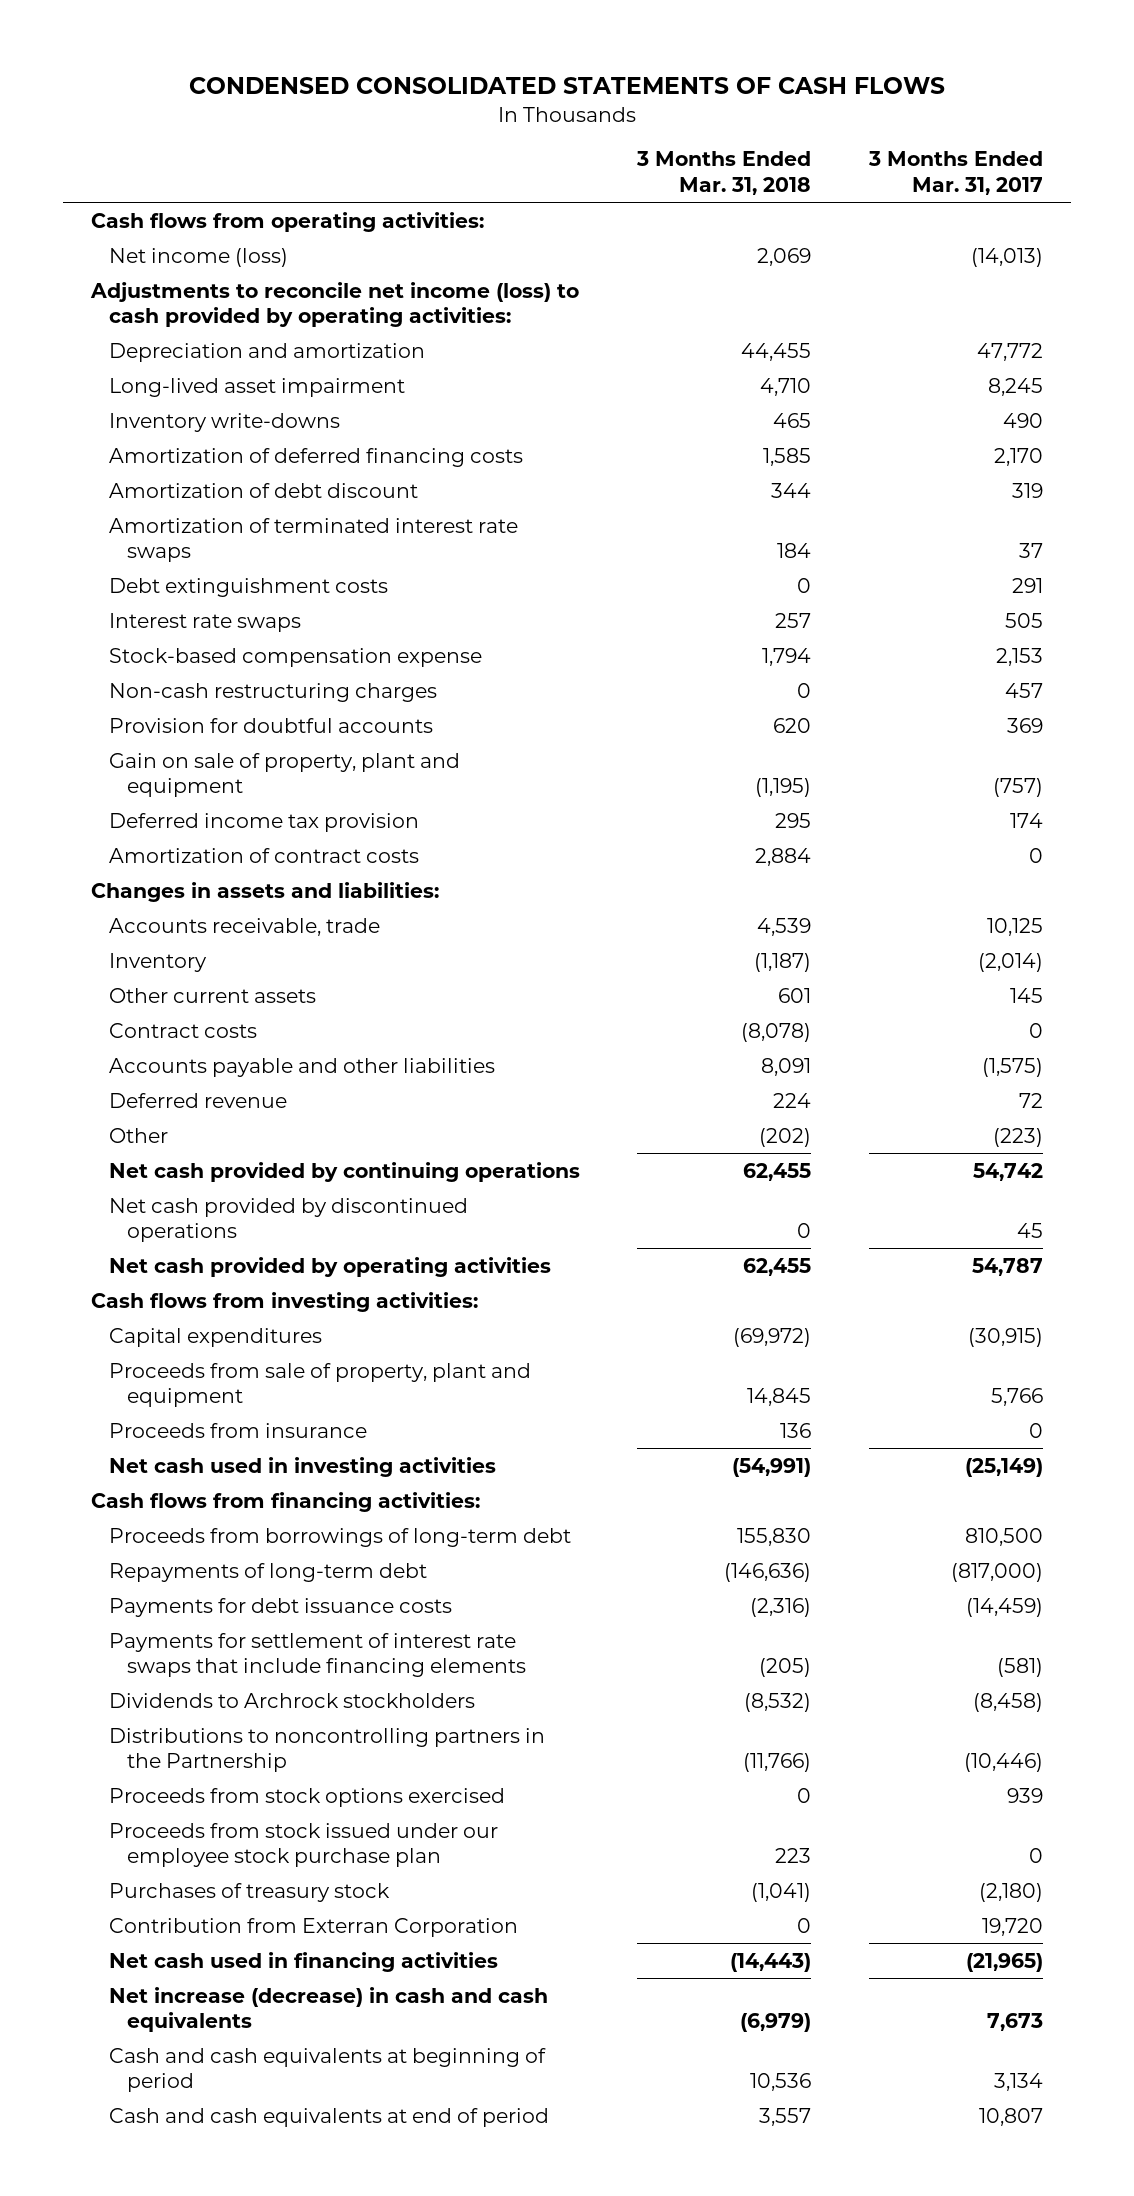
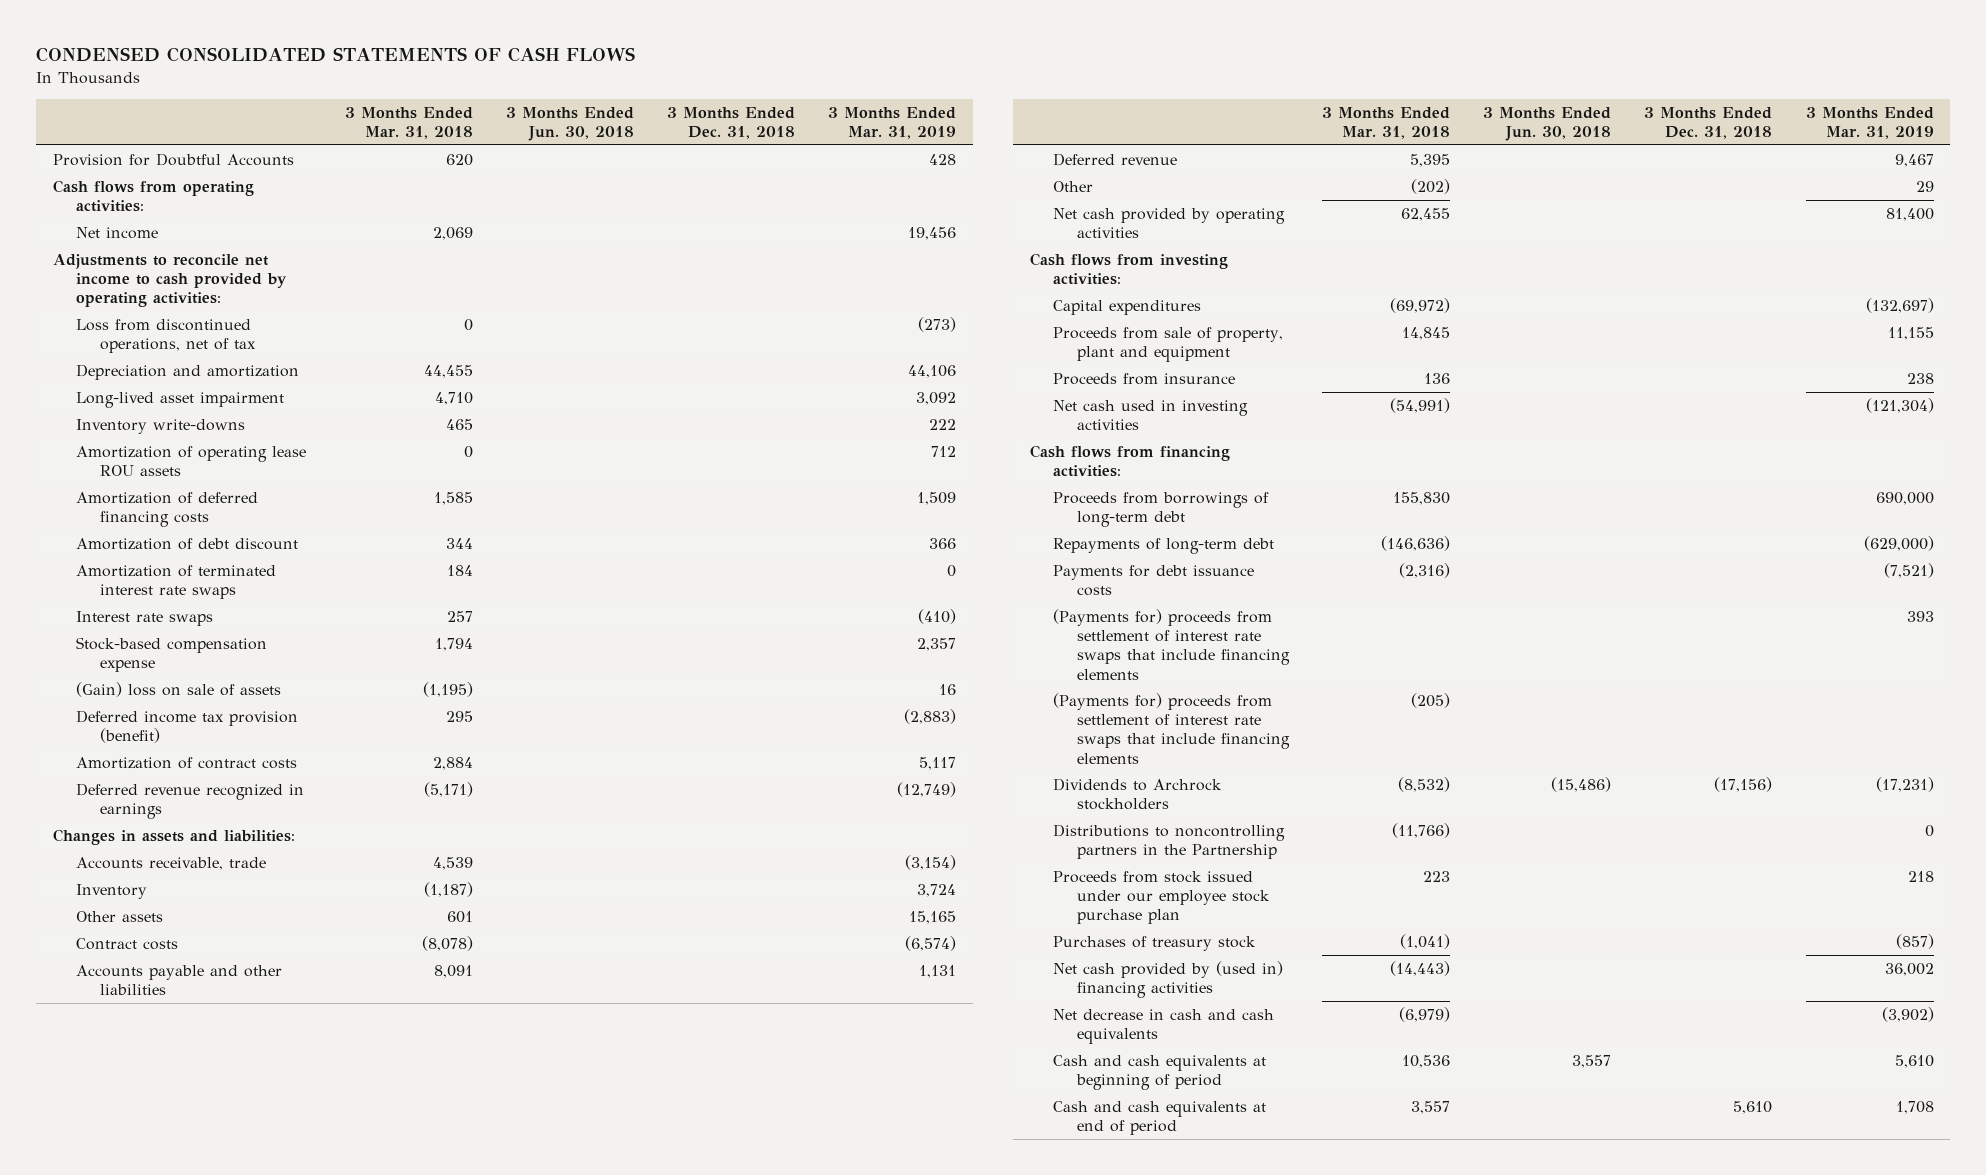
[867,151,1043,195] 3 Months Ended Mar. 31, 2017 -> none
none -> [506,106,635,142] 3 Months Ended Jun. 30, 2018
none -> [667,106,796,140] 3 Months Ended Dec. 31, 2018
none -> [828,106,957,140] 3 Months Ended Mar. 31, 2019
none -> [52,152,294,166] Provision for Doubtful Accounts
[109,247,289,267] Net income (loss) -> [76,226,159,239] Net income
[90,281,580,327] Adjustments to reconcile net income (loss) to cash provided by operating activities: -> [52,253,288,308] Adjustments to reconcile net income to cash provided by operating activities:
none -> [76,318,256,354] Loss from discontinued operations, net of tax
none -> [76,445,307,477] Amortization of operating lease ROU assets
[109,577,389,597] Debt extinguishment costs -> none
[109,682,438,702] Non-cash restructuring charges -> none
[109,717,434,733] Provision for doubtful accounts -> none
[109,752,461,797] Gain on sale of property, plant and equipment -> [76,681,282,697] (Gain) loss on sale of assets
[109,812,420,832] Deferred income tax provision -> [76,709,299,744] Deferred income tax provision (benefit)
none -> [76,782,305,820] Deferred revenue recognized in earnings
[109,987,317,1003] Other current assets -> [76,910,164,922] Other assets
[773,1092,812,1108] 224 -> [1410,153,1451,167] 5,395
[109,1161,581,1182] Net cash provided by continuing operations -> none
[109,1197,469,1242] Net cash provided by discontinued operations -> none
none -> [1053,608,1290,680] (Payments for) proceeds from settlement of interest rate swaps that include financing elements
[109,1632,526,1677] Payments for settlement of interest rate swaps that include financing elements -> [1053,692,1290,764] (Payments for) proceeds from settlement of interest rate swaps that include financing elements
[109,1787,506,1807] Proceeds from stock options exercised -> none
[109,1917,519,1937] Contribution from Exterran Corporation -> none
[109,1951,499,1972] Net cash used in financing activities -> [1053,960,1284,999] Net cash provided by (used in) financing activities
[109,1986,549,2032] Net increase (decrease) in cash and cash equivalents -> [1053,1008,1275,1045] Net decrease in cash and cash equivalents

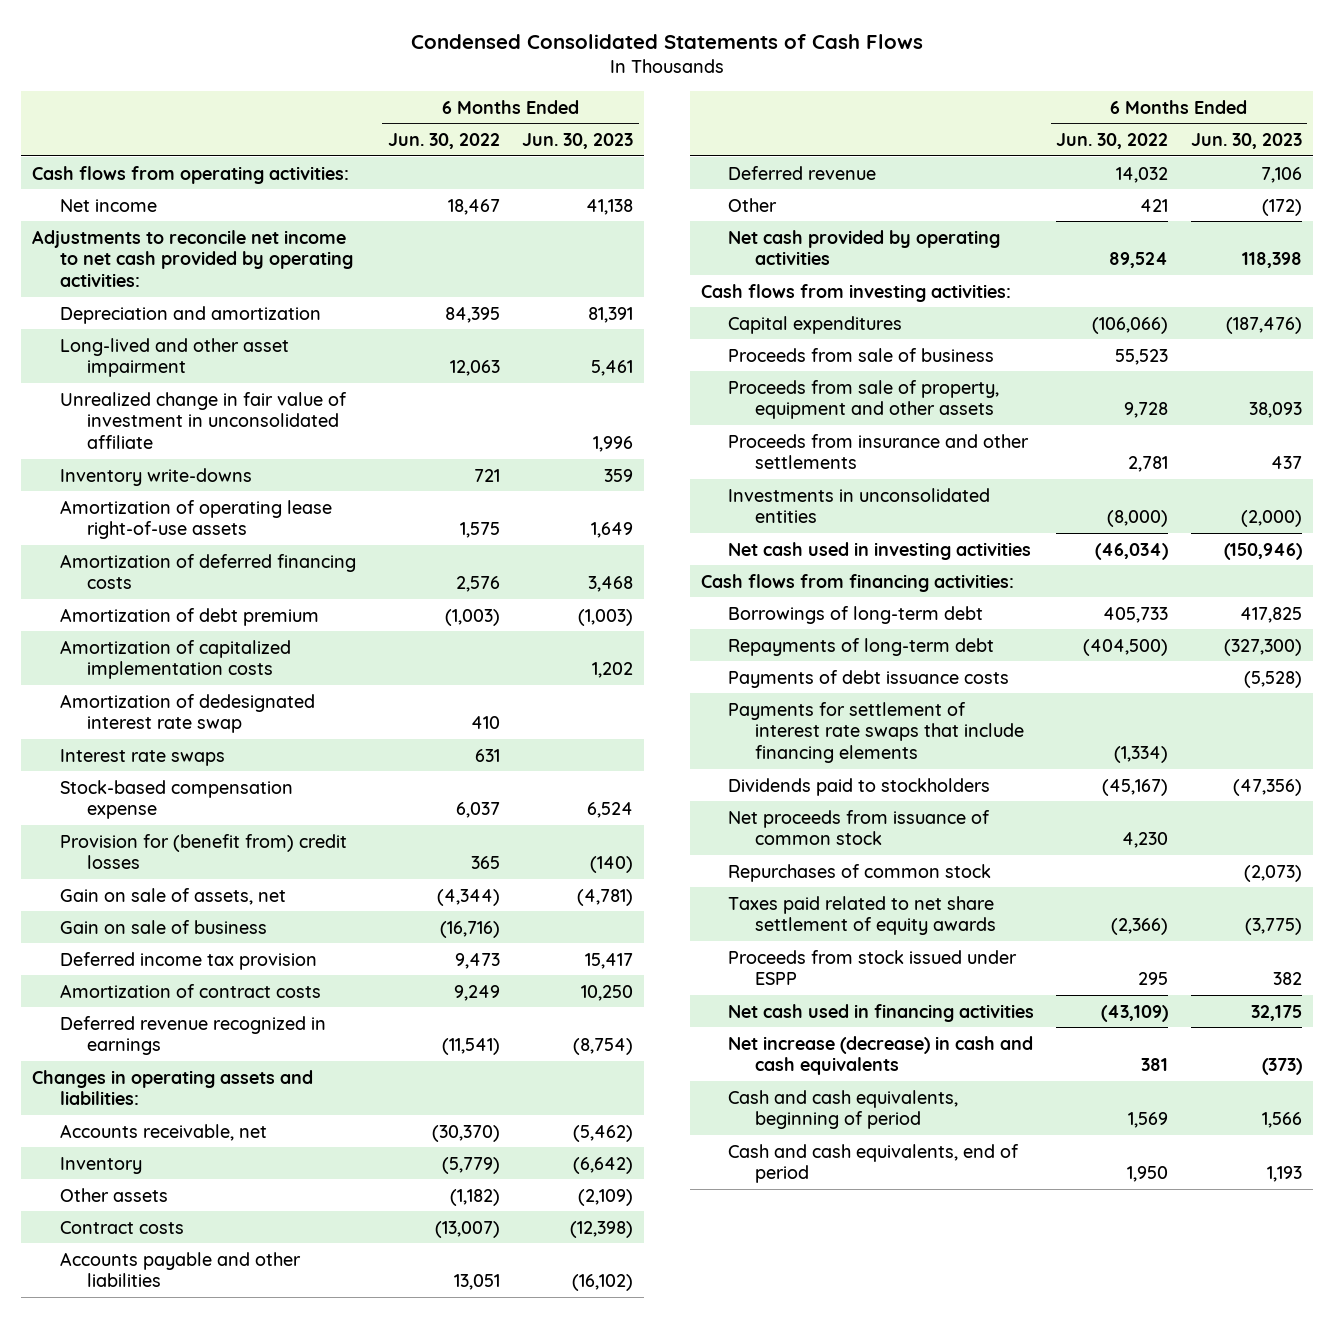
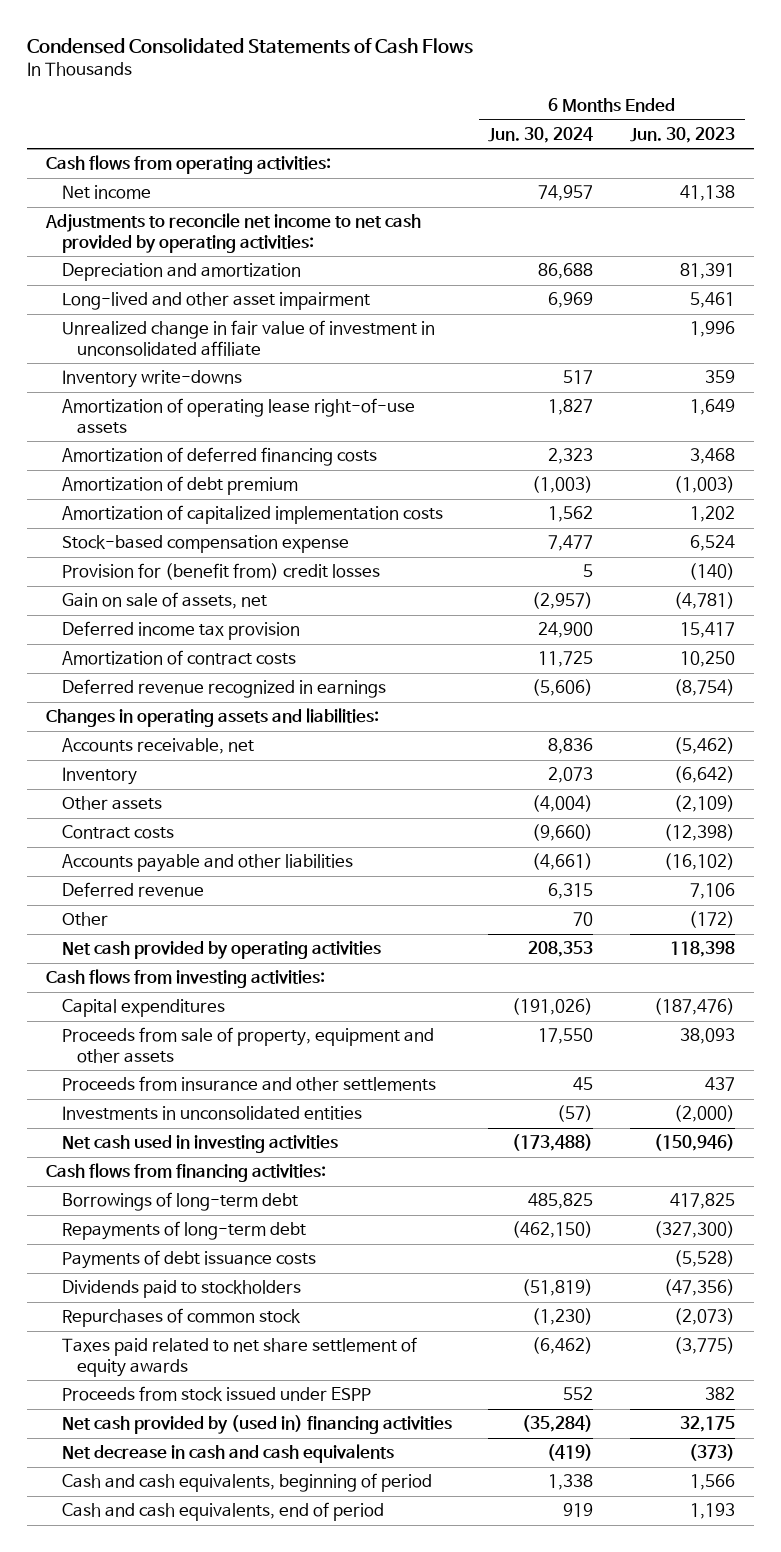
[387,133,500,150] Jun. 30, 2022 -> none
none -> [488,126,594,143] Jun. 30, 2024
[59,693,315,734] Amortization of dedesignated interest rate swap -> none
[59,748,225,766] Interest rate swaps -> none
[59,919,267,934] Gain on sale of business -> none
[728,347,995,362] Proceeds from sale of business -> none
[728,701,1025,763] Payments for settlement of interest rate swaps that include financing elements -> none
[728,809,991,846] Net proceeds from issuance of common stock -> none
[728,1003,1035,1022] Net cash used in financing activities -> [61,1415,452,1435] Net cash provided by (used in) financing activities
[728,1035,1034,1076] Net increase (decrease) in cash and cash equivalents -> [61,1444,394,1464] Net decrease in cash and cash equivalents

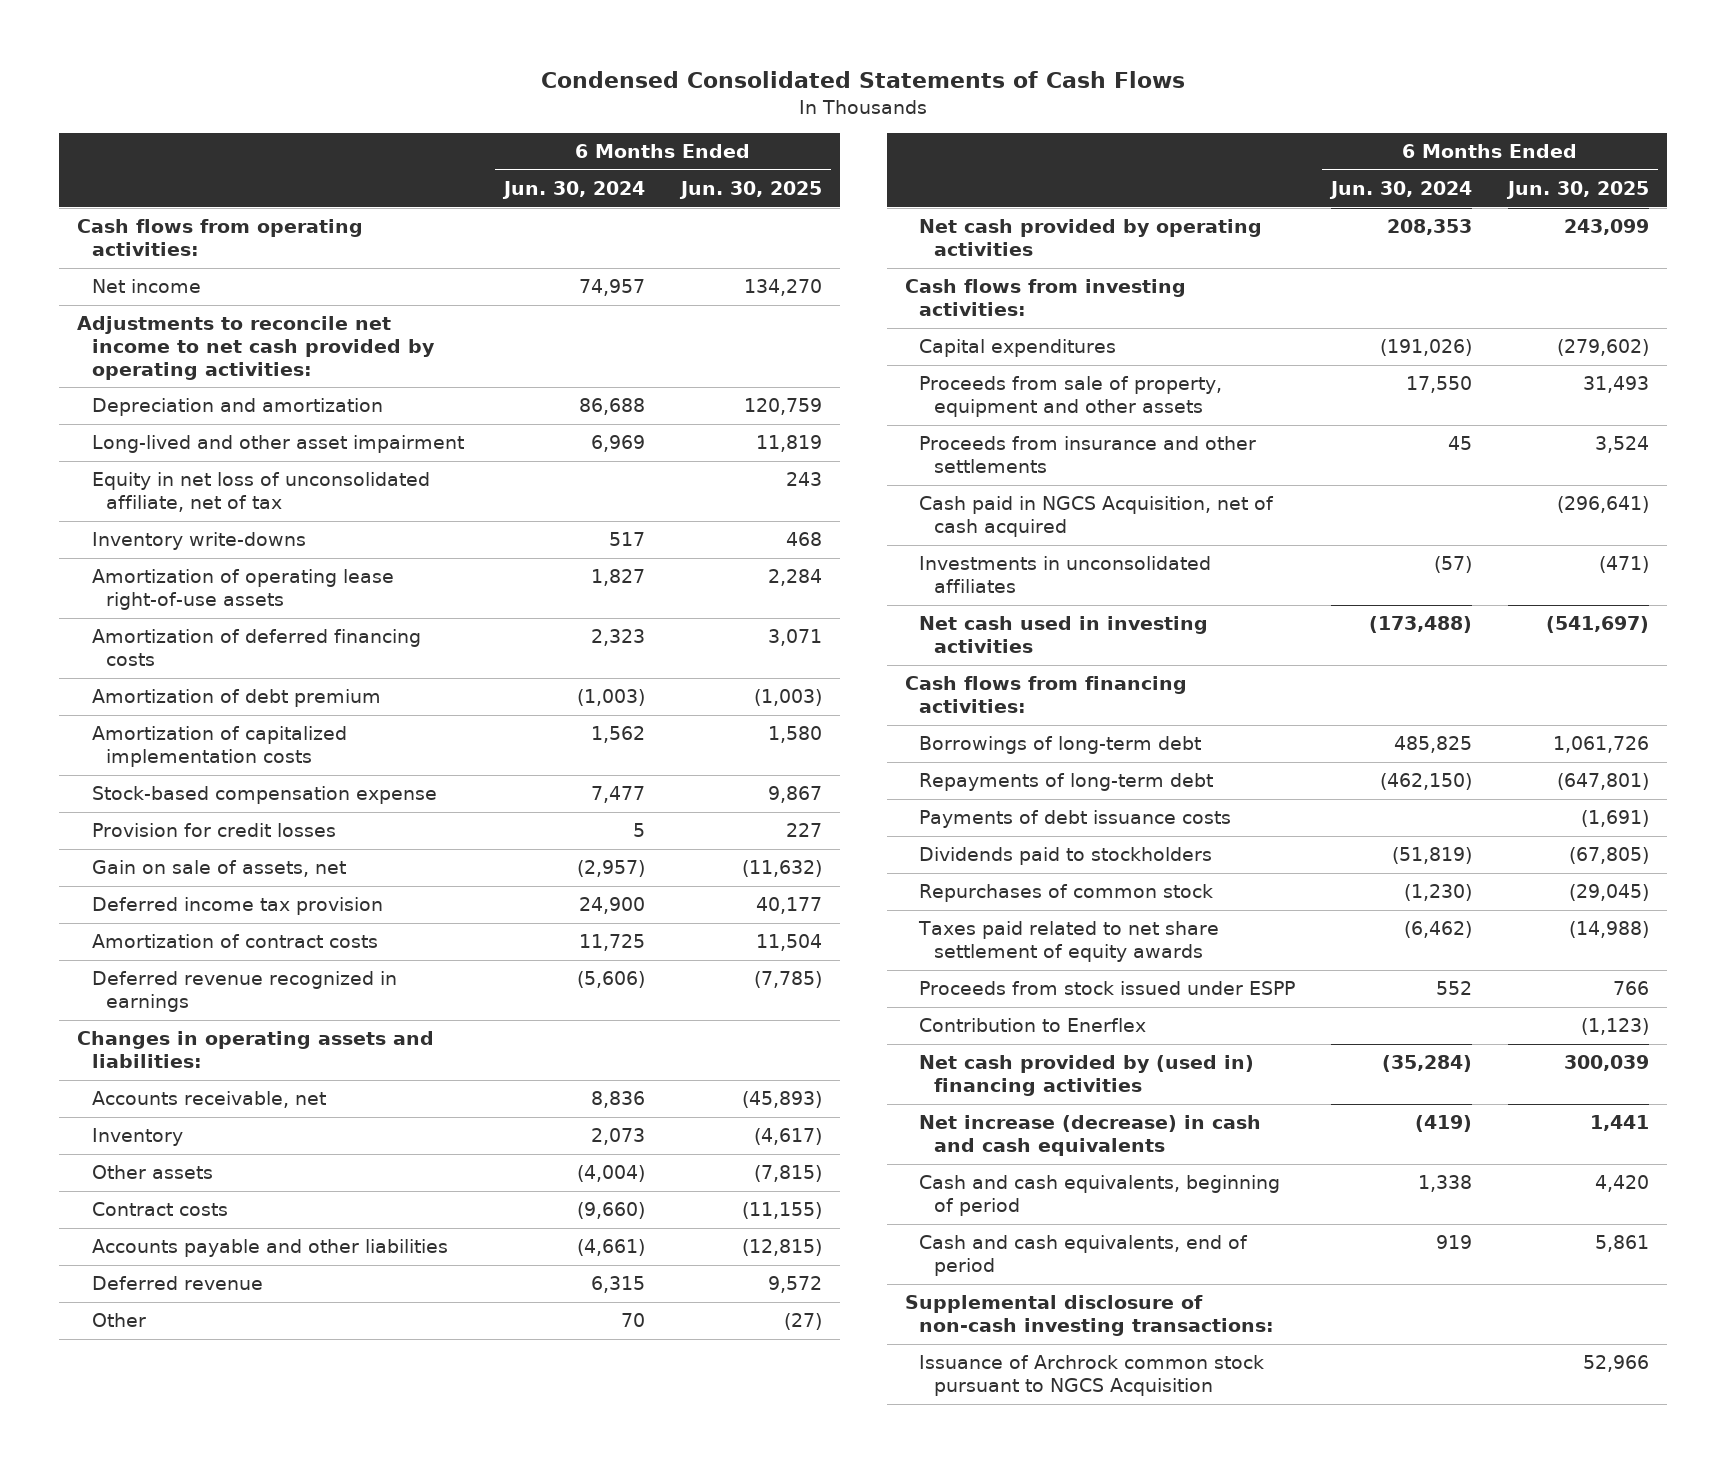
[630,126,736,143] Jun. 30, 2023 -> none
none -> [678,181,822,200] Jun. 30, 2025
[61,320,435,356] Unrealized change in fair value of investment in unconsolidated affiliate -> none
none -> [91,472,430,512] Equity in net loss of unconsolidated affiliate, net of tax
[61,563,380,581] Provision for (benefit from) credit losses -> [91,823,336,838] Provision for credit losses
none -> [919,496,1275,537] Cash paid in NGCS Acquisition, net of cash acquired
[61,1106,362,1121] Investments in unconsolidated entities -> [919,556,1212,593] Investments in unconsolidated affiliates
none -> [919,1018,1147,1033] Contribution to Enerflex
[61,1444,394,1464] Net decrease in cash and cash equivalents -> [919,1115,1262,1156] Net increase (decrease) in cash and cash equivalents
none -> [904,1295,1275,1336] Supplemental disclosure of non-cash investing transactions:
none -> [919,1355,1265,1396] Issuance of Archrock common stock pursuant to NGCS Acquisition

